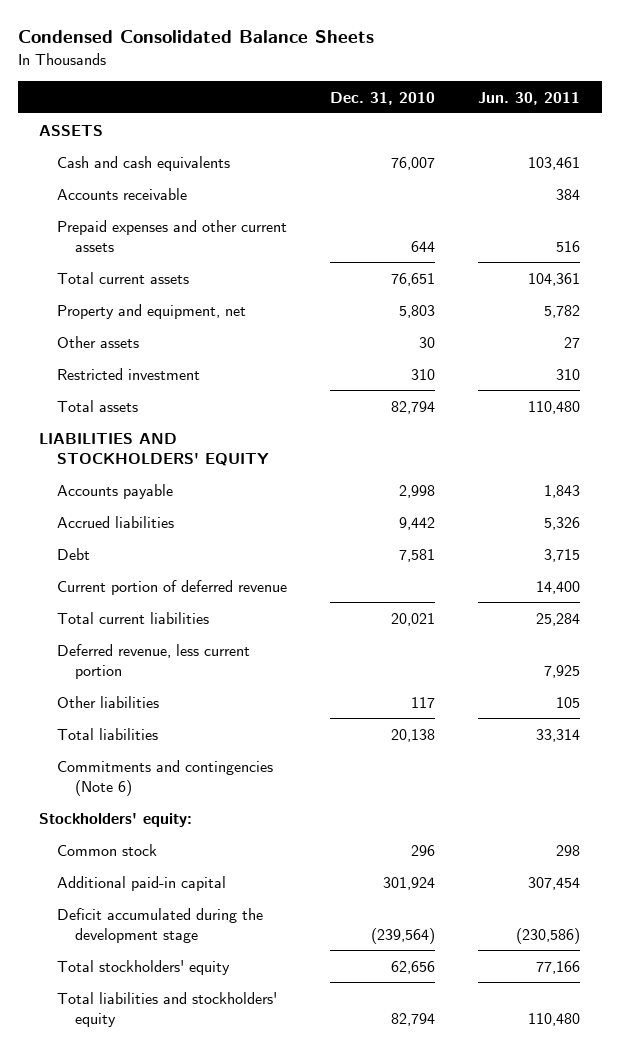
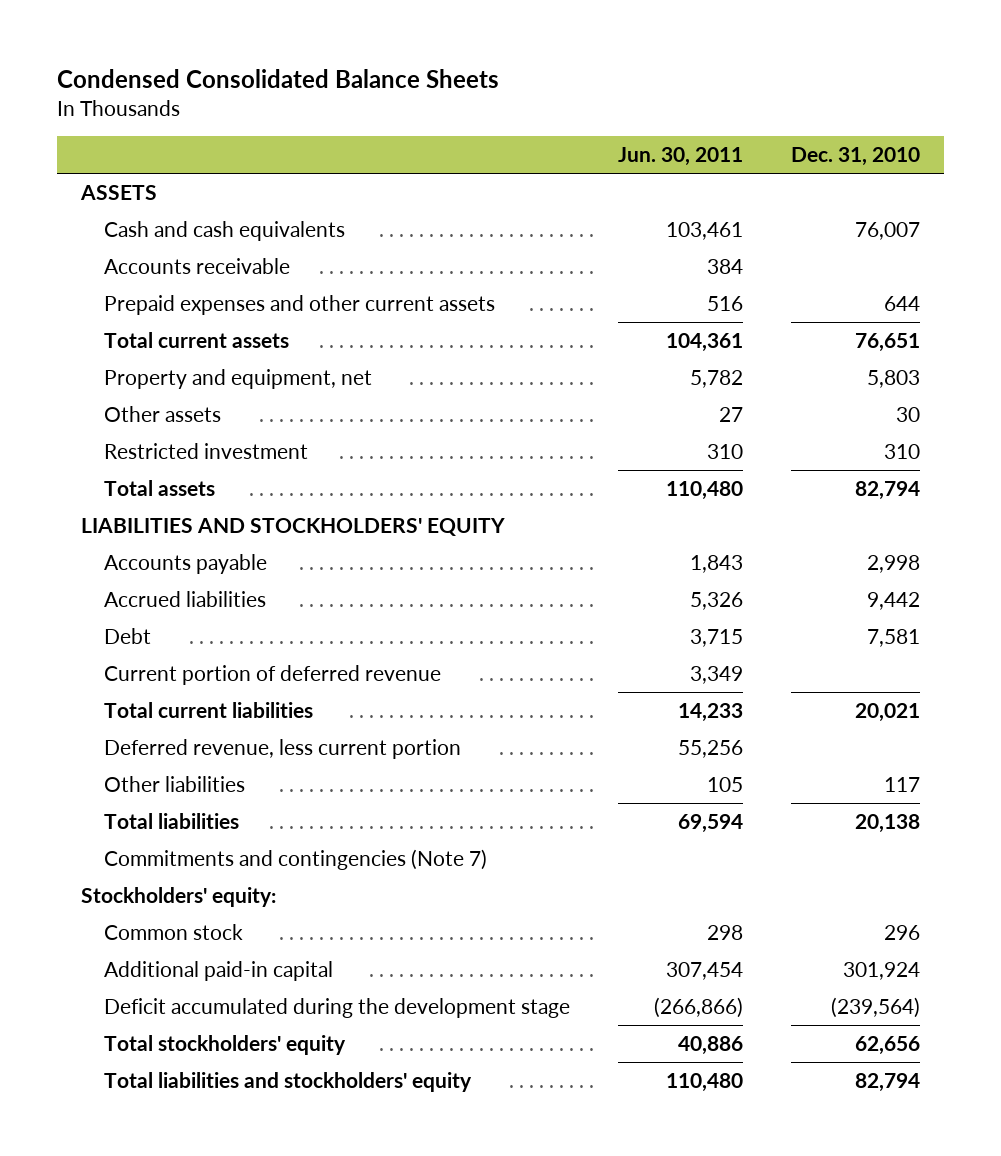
[536,580,581,594] 14,400 -> [690,665,744,684] 3,349
[536,612,581,626] 25,284 -> [678,702,744,722] 14,233
[544,664,581,678] 7,925 -> [678,739,744,758] 55,256
[536,728,581,742] 33,314 -> [678,813,744,833] 69,594
[56,759,273,796] Commitments and contingencies (Note 6) -> [103,848,487,870] Commitments and contingencies (Note 7)
[516,927,581,944] (230,586) -> [654,996,744,1018] (266,866)
[536,960,581,974] 77,166 -> [678,1035,744,1055] 40,886

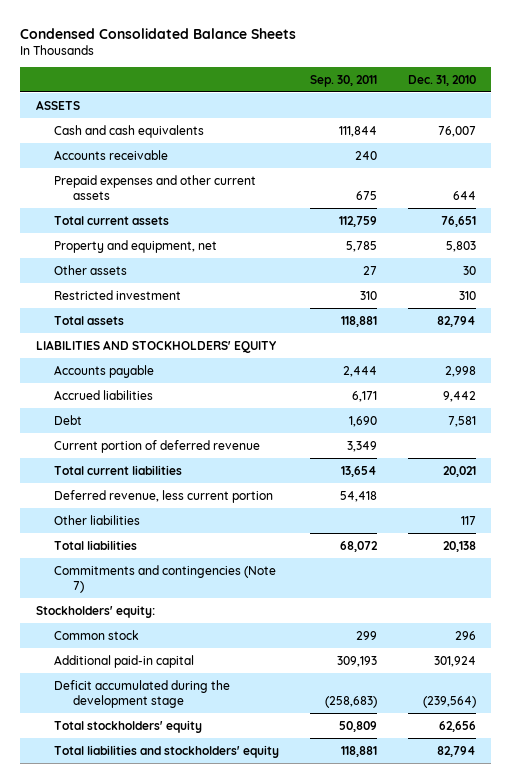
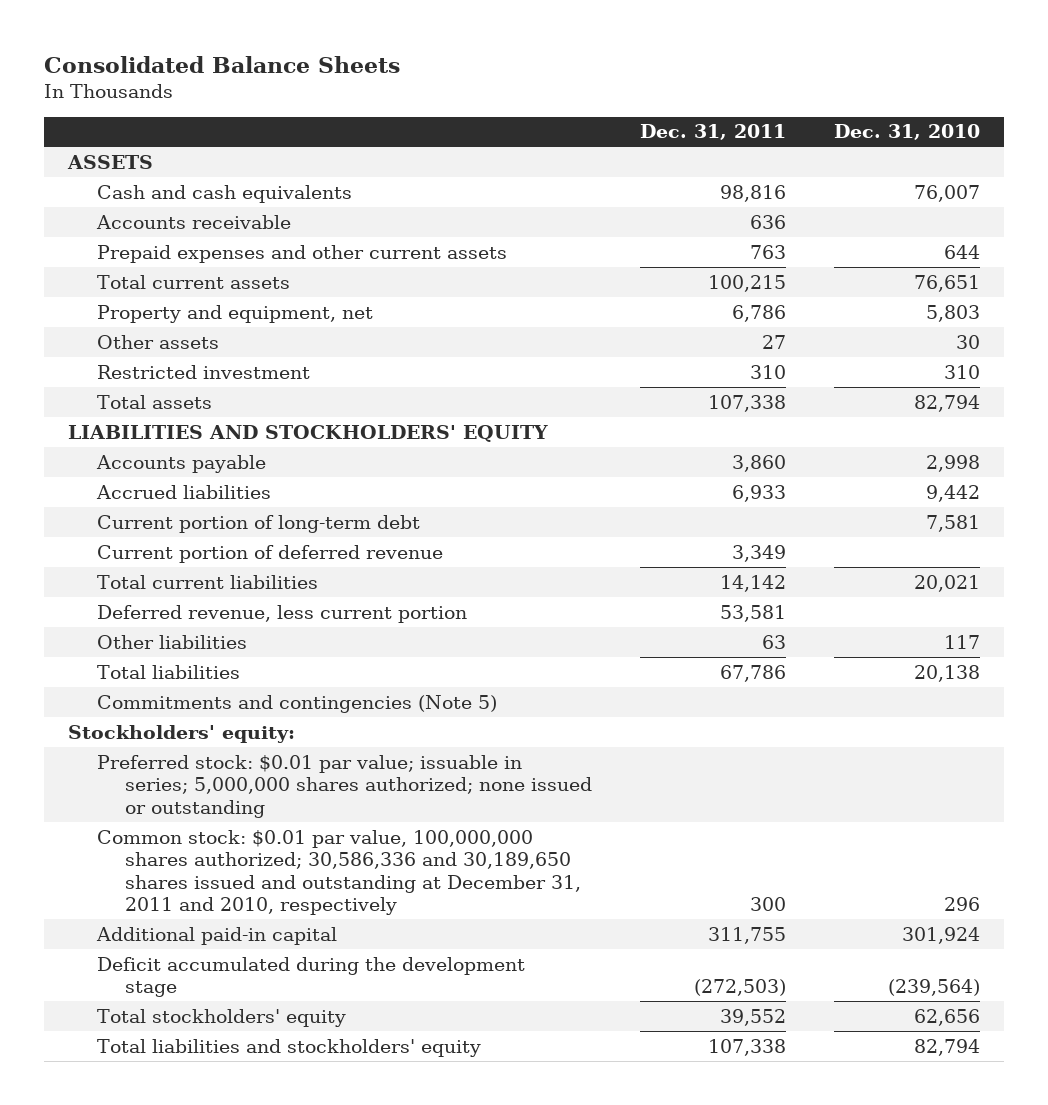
[20,27,297,39] Condensed Consolidated Balance Sheets -> [43,55,400,73] Consolidated Balance Sheets
[310,74,378,87] Sep. 30, 2011 -> none
none -> [640,124,787,141] Dec. 31, 2011
[54,414,83,425] Debt -> [96,514,420,533] Current portion of long-term debt
[54,564,277,594] Commitments and contingencies (Note 7) -> [96,694,497,713] Commitments and contingencies (Note 5)
none -> [96,754,593,818] Preferred stock: $0.01 par value; issuable in series; 5,000,000 shares authorized; none issued or outstanding
[54,629,140,640] Common stock -> [96,829,582,916] Common stock: $0.01 par value, 100,000,000 shares authorized; 30,586,336 and 30,189,650 shares issued and outstanding at December 31, 2011 and 2010, respectively

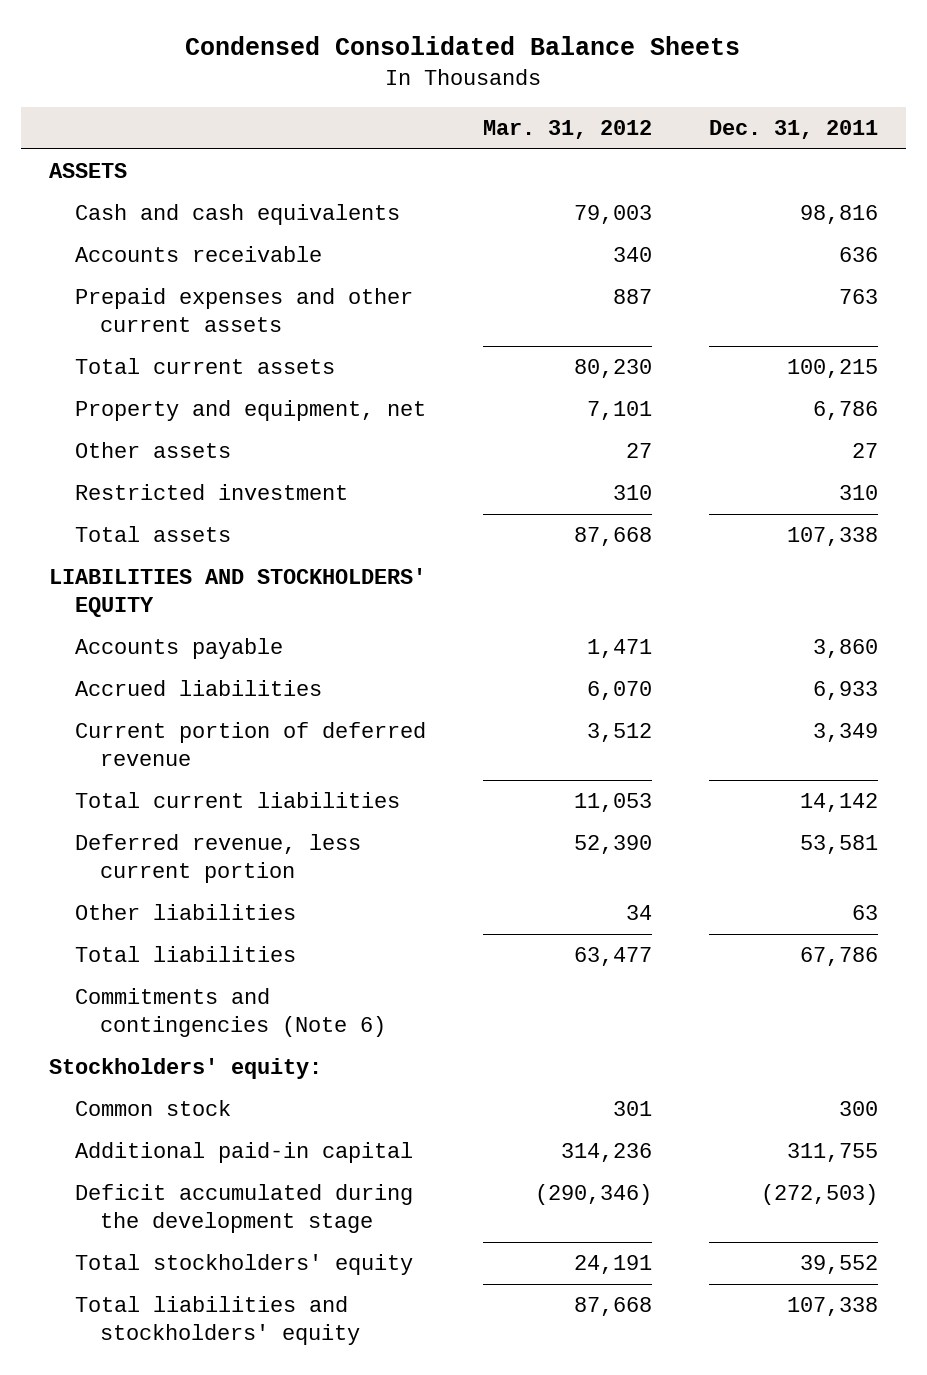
[43,55,400,73] Consolidated Balance Sheets -> [185,36,741,56] Condensed Consolidated Balance Sheets
[833,124,980,141] Dec. 31, 2010 -> none
none -> [482,120,652,140] Mar. 31, 2012
[96,514,420,533] Current portion of long-term debt -> none
[96,694,497,713] Commitments and contingencies (Note 5) -> [74,988,386,1038] Commitments and contingencies (Note 6)
[96,754,593,818] Preferred stock: $0.01 par value; issuable in series; 5,000,000 shares authorized; none issued or outstanding -> none
[96,829,582,916] Common stock: $0.01 par value, 100,000,000 shares authorized; 30,586,336 and 30,189,650 shares issued and outstanding at December 31, 2011 and 2010, respectively -> [74,1100,231,1117] Common stock

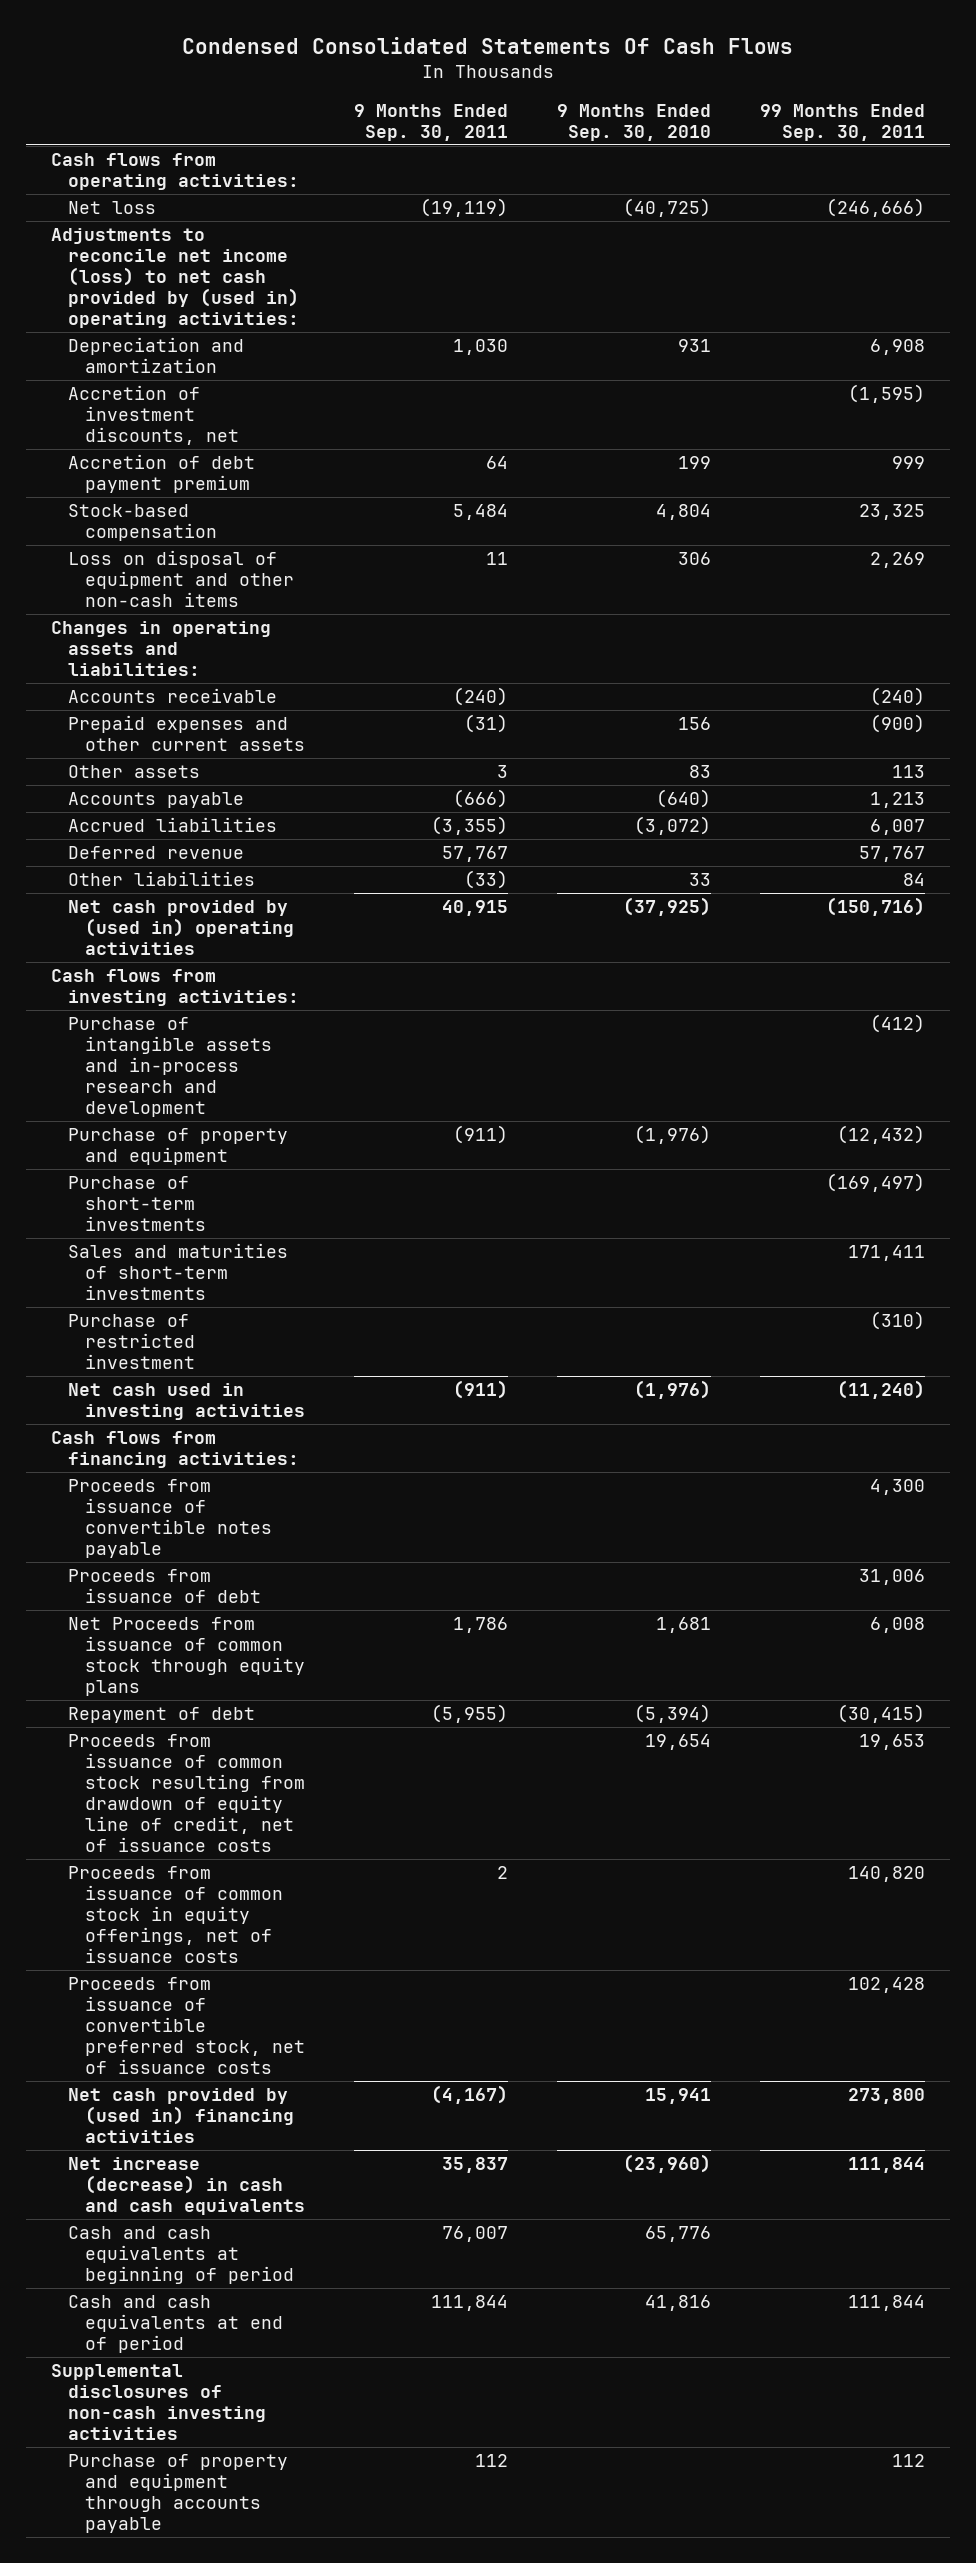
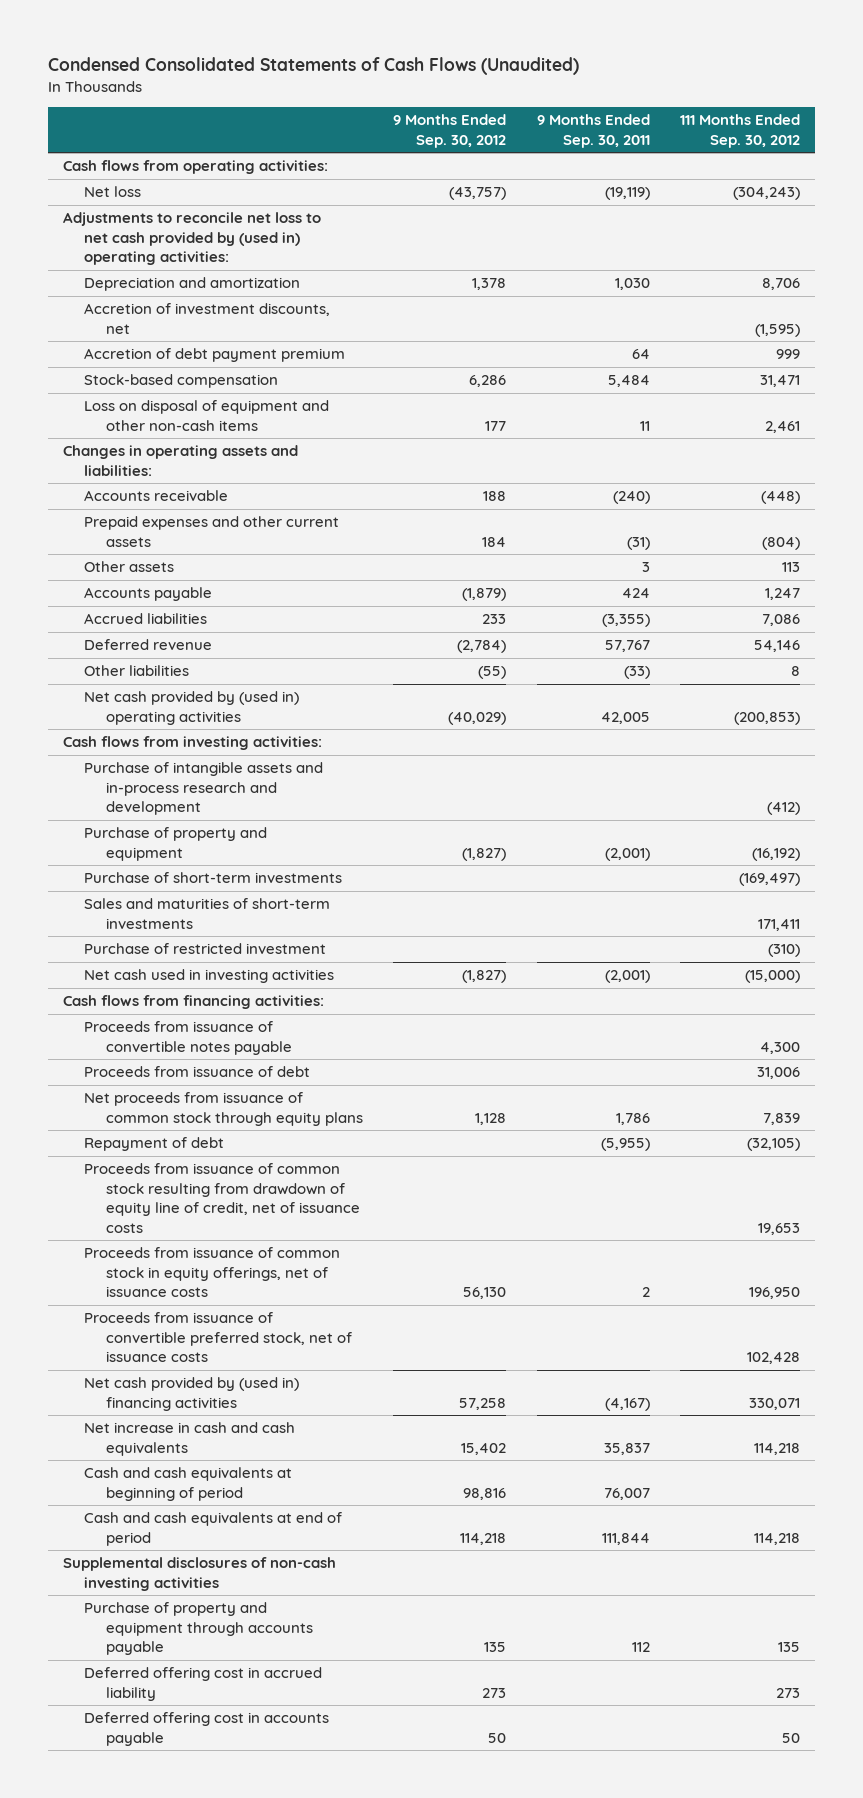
[181,36,793,54] Condensed Consolidated Statements Of Cash Flows -> [47,57,579,76] Condensed Consolidated Statements of Cash Flows (Unaudited)
[557,103,712,141] 9 Months Ended Sep. 30, 2010 -> none
[760,103,926,141] 99 Months Ended Sep. 30, 2011 -> none
none -> [393,114,507,148] 9 Months Ended Sep. 30, 2012
none -> [679,114,800,148] 111 Months Ended Sep. 30, 2012
[50,228,299,329] Adjustments to reconcile net income (loss) to net cash provided by (used in) operating activities: -> [62,212,321,266] Adjustments to reconcile net loss to net cash provided by (used in) operating activities:
[452,789,508,809] (666) -> [621,588,650,599] 424
[441,900,508,917] 40,915 -> [600,711,650,724] 42,005
[452,1125,508,1145] (911) -> [604,847,650,861] (2,001)
[452,1380,508,1400] (911) -> [604,970,650,984] (2,001)
[67,1617,305,1697] Net Proceeds from issuance of common stock through equity plans -> [84,1092,363,1126] Net proceeds from issuance of common stock through equity plans
[67,2157,305,2216] Net increase (decrease) in cash and cash equivalents -> [84,1422,296,1456] Net increase in cash and cash equivalents
none -> [84,1667,323,1701] Deferred offering cost in accrued liability
none -> [84,1712,330,1746] Deferred offering cost in accounts payable

